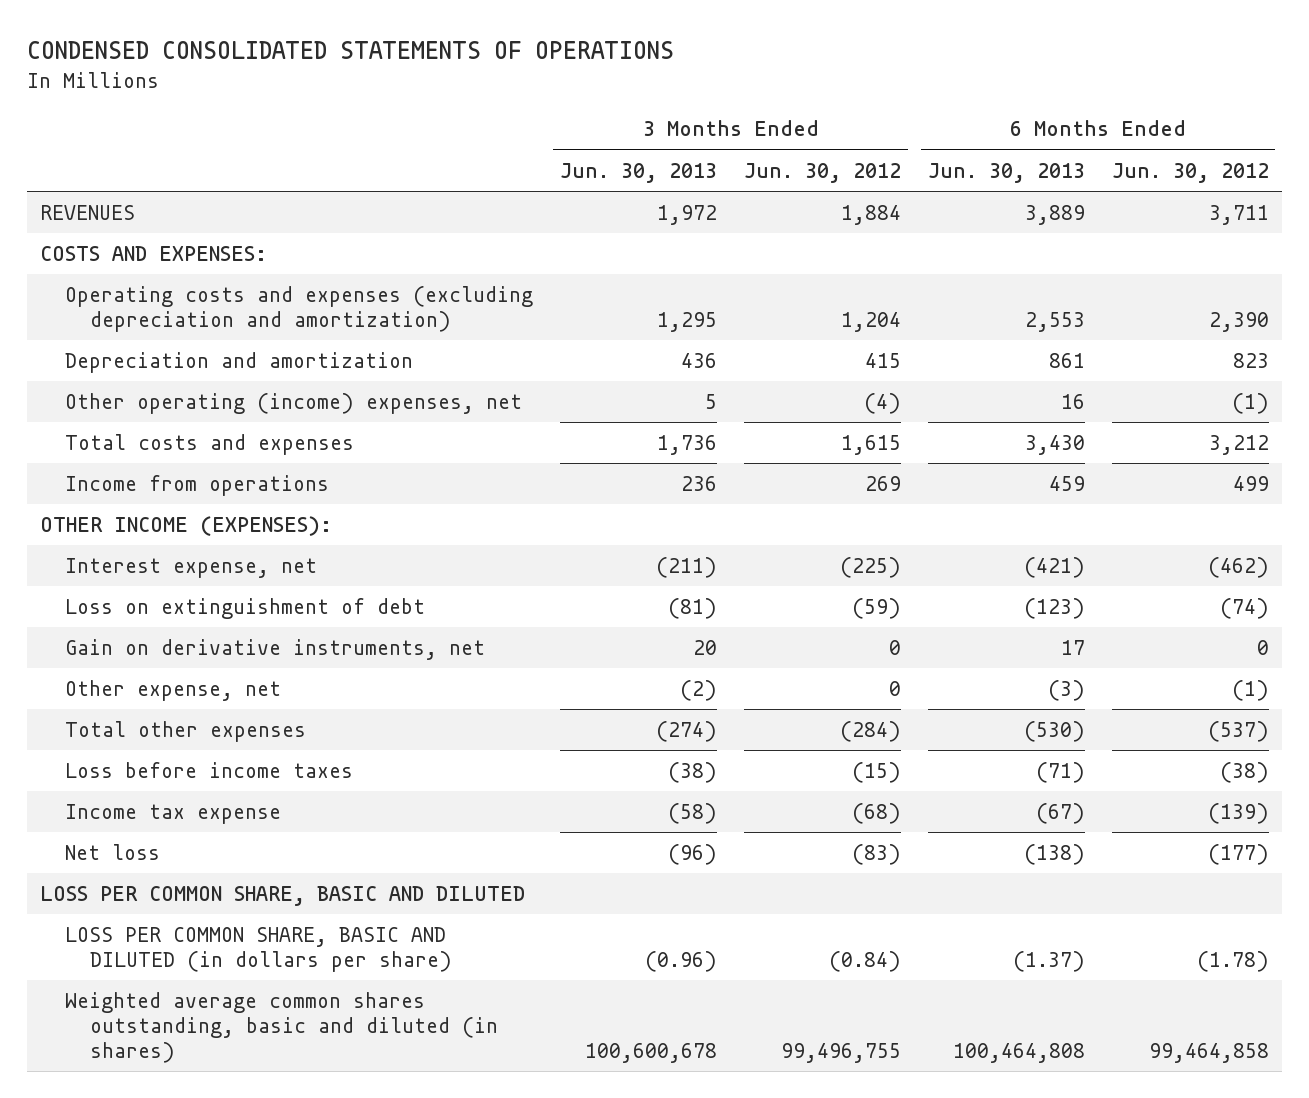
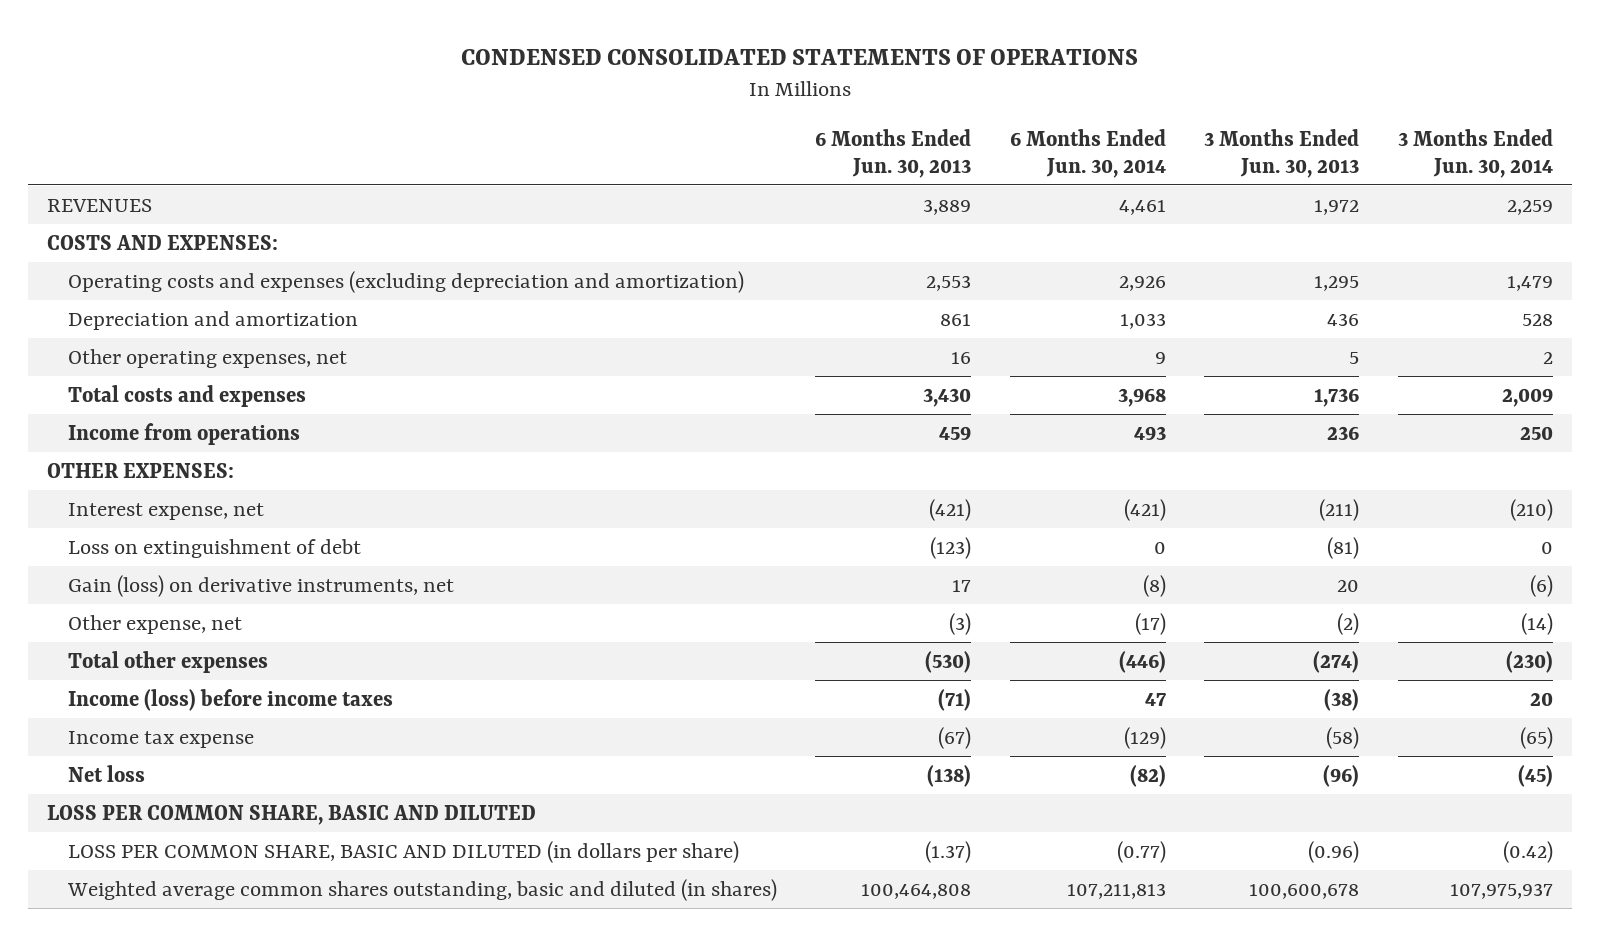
[743,162,901,183] Jun. 30, 2012 -> none
[1111,162,1269,183] Jun. 30, 2012 -> none
none -> [1009,128,1166,178] 6 Months Ended Jun. 30, 2014
none -> [1397,128,1553,178] 3 Months Ended Jun. 30, 2014
[65,392,523,414] Other operating (income) expenses, net -> [67,348,347,368] Other operating expenses, net
[40,515,333,536] OTHER INCOME (EXPENSES): -> [47,462,235,478] OTHER EXPENSES:
[65,638,486,660] Gain on derivative instruments, net -> [67,574,454,597] Gain (loss) on derivative instruments, net
[65,761,354,778] Loss before income taxes -> [67,688,393,711] Income (loss) before income taxes

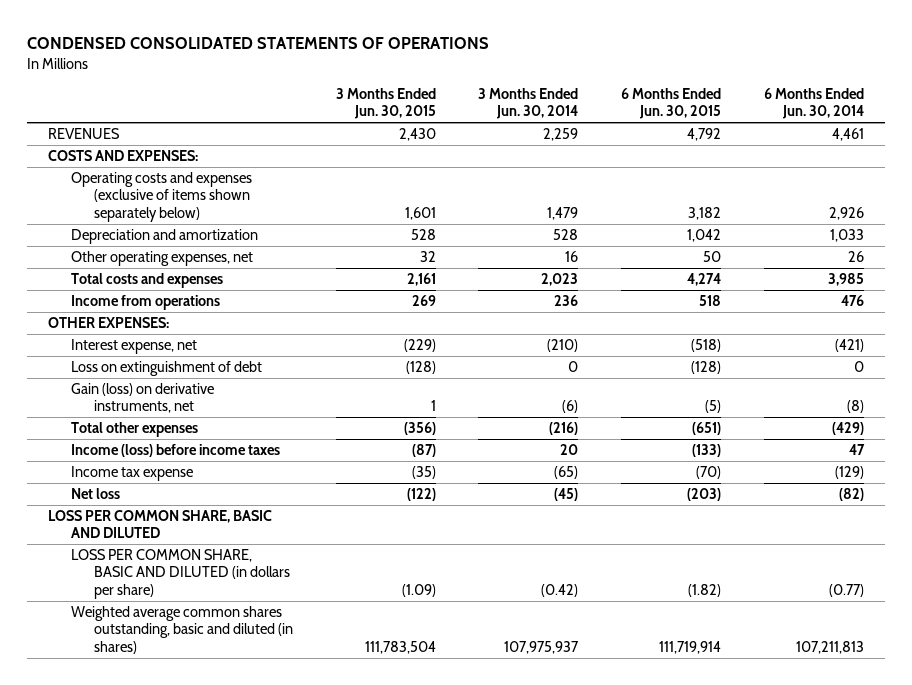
[815,128,972,178] 6 Months Ended Jun. 30, 2013 -> none
[1204,128,1360,178] 3 Months Ended Jun. 30, 2013 -> none
none -> [335,87,436,120] 3 Months Ended Jun. 30, 2015
none -> [621,87,722,120] 6 Months Ended Jun. 30, 2015
[67,270,744,293] Operating costs and expenses (excluding depreciation and amortization) -> [70,171,252,222] Operating costs and expenses (exclusive of items shown separately below)
[1154,351,1166,364] 9 -> [847,250,864,262] 26
[1542,351,1553,364] 2 -> [565,250,579,262] 16
[1117,387,1166,407] 3,968 -> [827,272,864,286] 3,985
[1501,387,1553,407] 2,009 -> [541,272,579,286] 2,023
[1133,425,1166,440] 493 -> [840,294,864,306] 476
[1519,425,1553,440] 250 -> [554,294,579,306] 236
[67,614,242,634] Other expense, net -> none
[1118,650,1166,673] (446) -> [831,421,864,435] (429)
[1505,650,1553,673] (230) -> [549,421,579,435] (216)

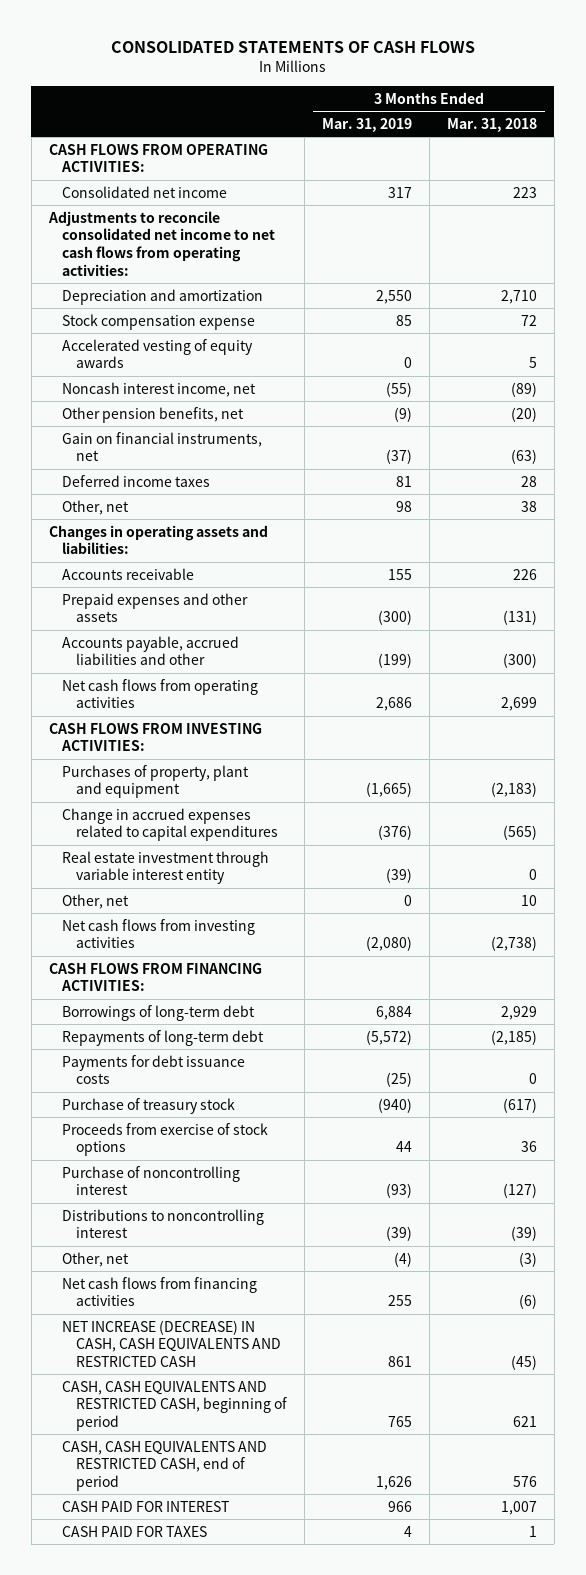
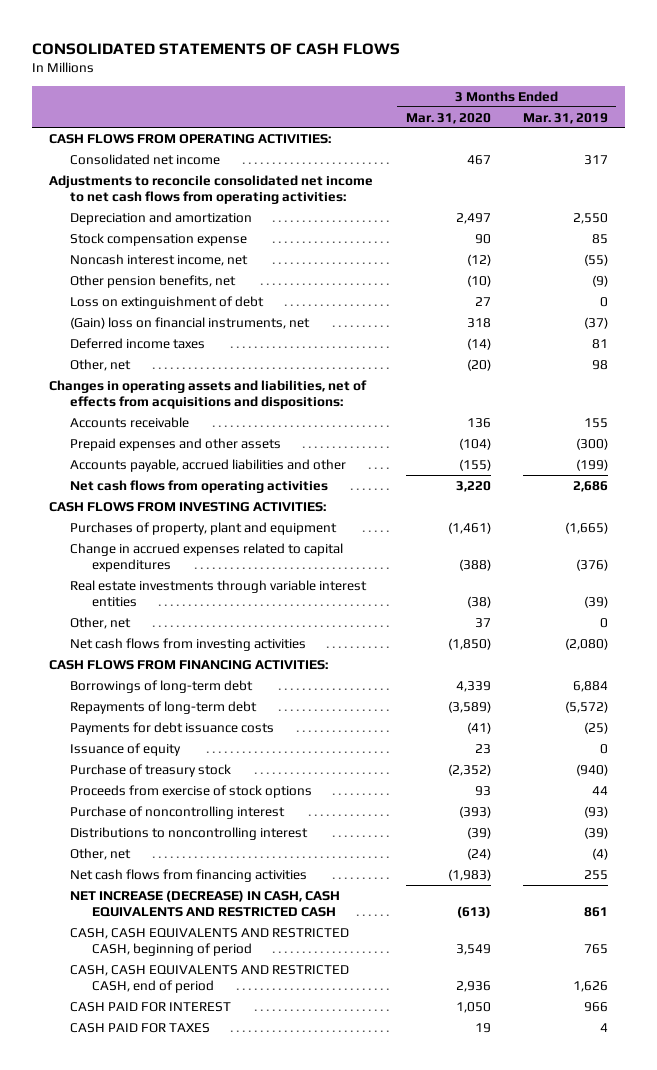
[446,117,537,132] Mar. 31, 2018 -> none
none -> [405,112,491,124] Mar. 31, 2020
[62,338,254,369] Accelerated vesting of equity awards -> none
none -> [70,295,265,309] Loss on extinguishment of debt
[62,431,263,462] Gain on financial instruments, net -> [70,316,311,329] (Gain) loss on financial instruments, net
[48,524,268,555] Changes in operating assets and liabilities: -> [48,379,367,409] Changes in operating assets and liabilities, net of effects from acquisitions and dispositions:
[62,850,270,885] Real estate investment through variable interest entity -> [70,579,368,607] Real estate investments through variable interest entities
none -> [70,742,182,756] Issuance of equity

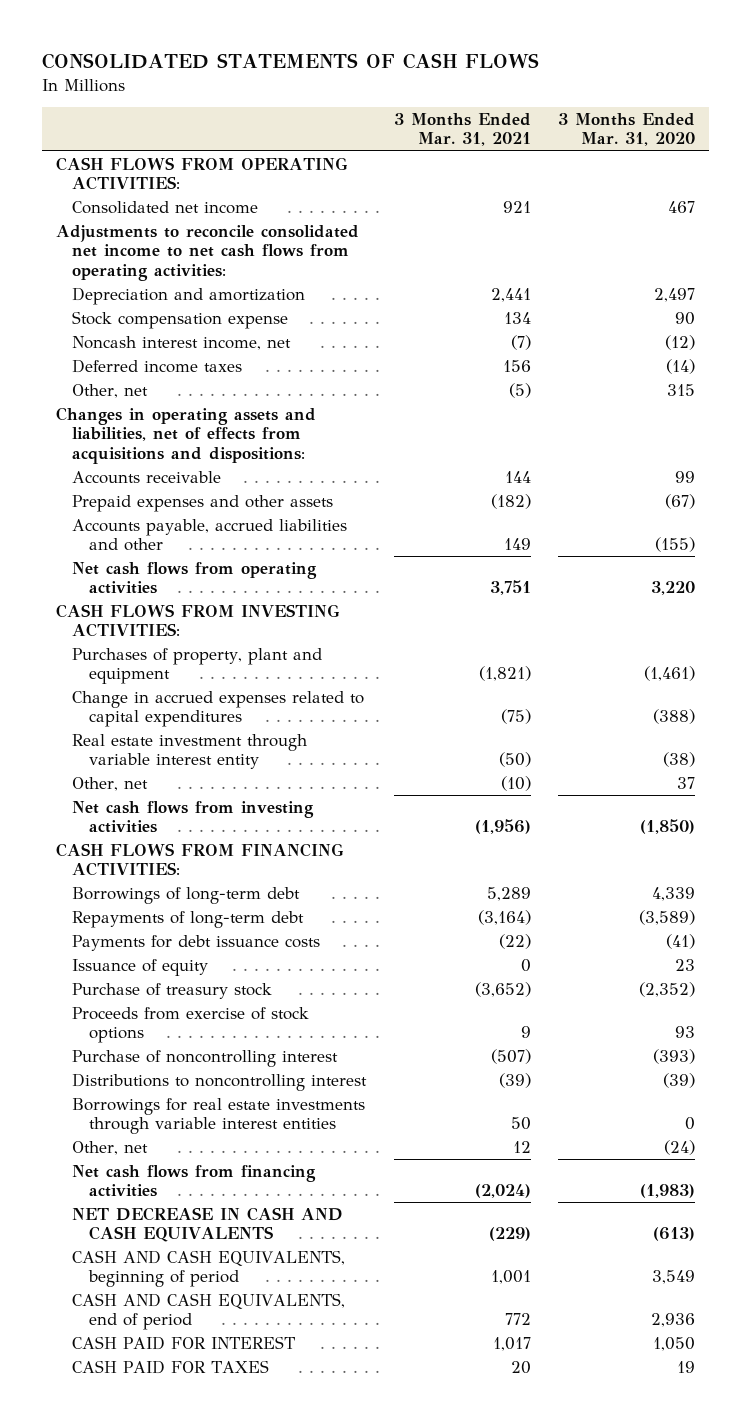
[523,112,609,124] Mar. 31, 2019 -> none
none -> [393,112,531,147] 3 Months Ended Mar. 31, 2021
[70,274,237,288] Other pension benefits, net -> none
[70,295,265,309] Loss on extinguishment of debt -> none
[70,316,311,329] (Gain) loss on financial instruments, net -> none
[466,358,491,371] (20) -> [667,383,696,396] 315
[466,417,491,428] 136 -> [675,470,696,483] 99
[458,437,491,450] (104) -> [665,493,696,509] (67)
[70,579,368,607] Real estate investments through variable interest entities -> [72,733,308,770] Real estate investment through variable interest entity
none -> [72,1097,366,1135] Borrowings for real estate investments through variable interest entities
[70,889,341,917] NET INCREASE (DECREASE) IN CASH, CASH EQUIVALENTS AND RESTRICTED CASH -> [72,1206,344,1243] NET DECREASE IN CASH AND CASH EQUIVALENTS
[70,927,350,956] CASH, CASH EQUIVALENTS AND RESTRICTED CASH, beginning of period -> [72,1249,346,1288] CASH AND CASH EQUIVALENTS, beginning of period
[70,964,350,993] CASH, CASH EQUIVALENTS AND RESTRICTED CASH, end of period -> [72,1292,346,1331] CASH AND CASH EQUIVALENTS, end of period

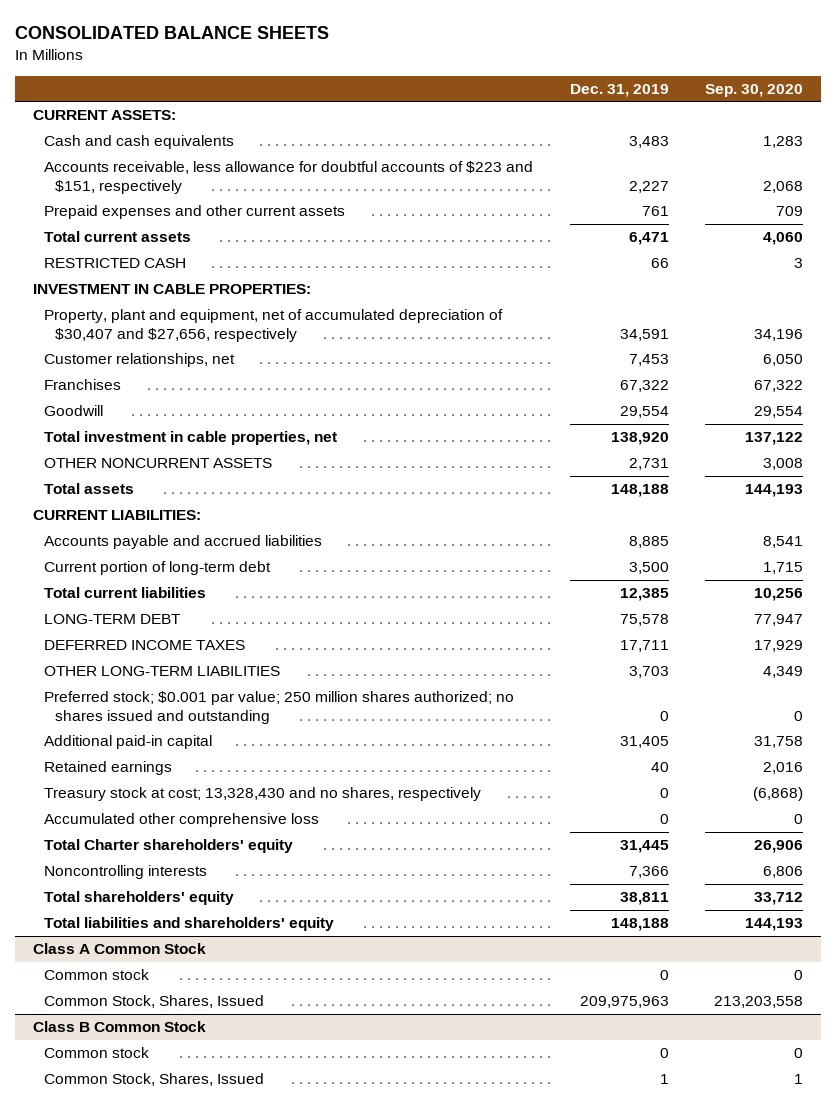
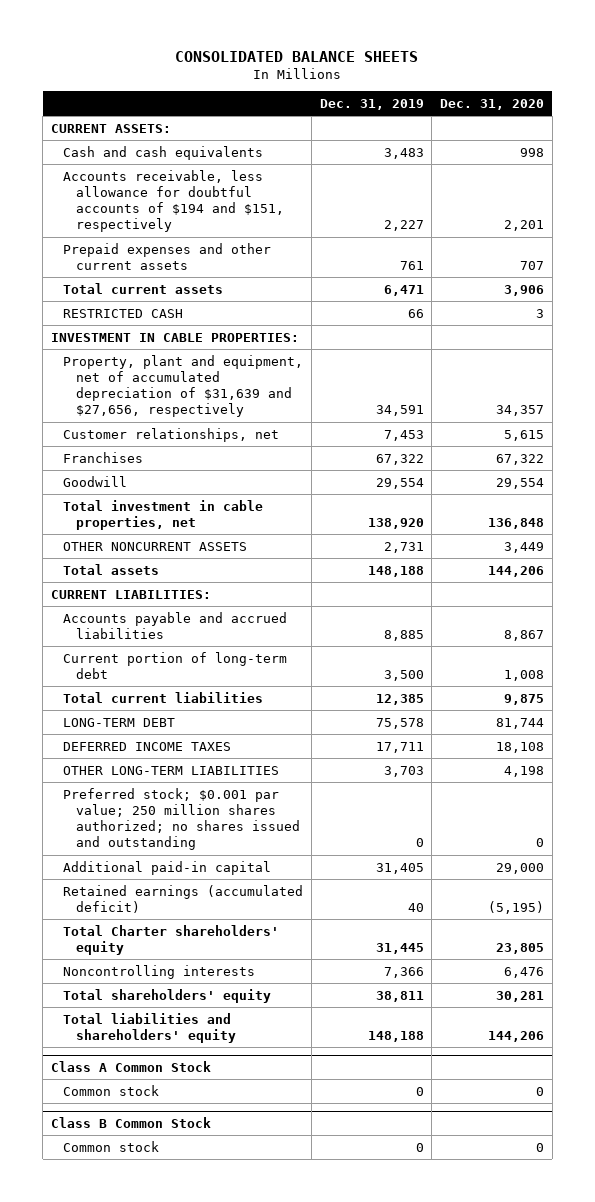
[704,84,803,98] Sep. 30, 2020 -> none
none -> [440,98,545,110] Dec. 31, 2020
[44,161,534,194] Accounts receivable, less allowance for doubtful accounts of $223 and $151, respectively -> [63,169,284,233] Accounts receivable, less allowance for doubtful accounts of $194 and $151, respectively
[44,309,504,342] Property, plant and equipment, net of accumulated depreciation of $30,407 and $27,656, respectively -> [63,354,304,418] Property, plant and equipment, net of accumulated depreciation of $31,639 and $27,656, respectively
[44,787,482,802] Treasury stock at cost; 13,328,430 and no shares, respectively -> none
[44,813,320,828] Accumulated other comprehensive loss -> none
[44,761,173,776] Retained earnings -> [63,884,304,913] Retained earnings (accumulated deficit)
[44,995,265,1009] Common Stock, Shares, Issued -> none
[44,1073,265,1087] Common Stock, Shares, Issued -> none

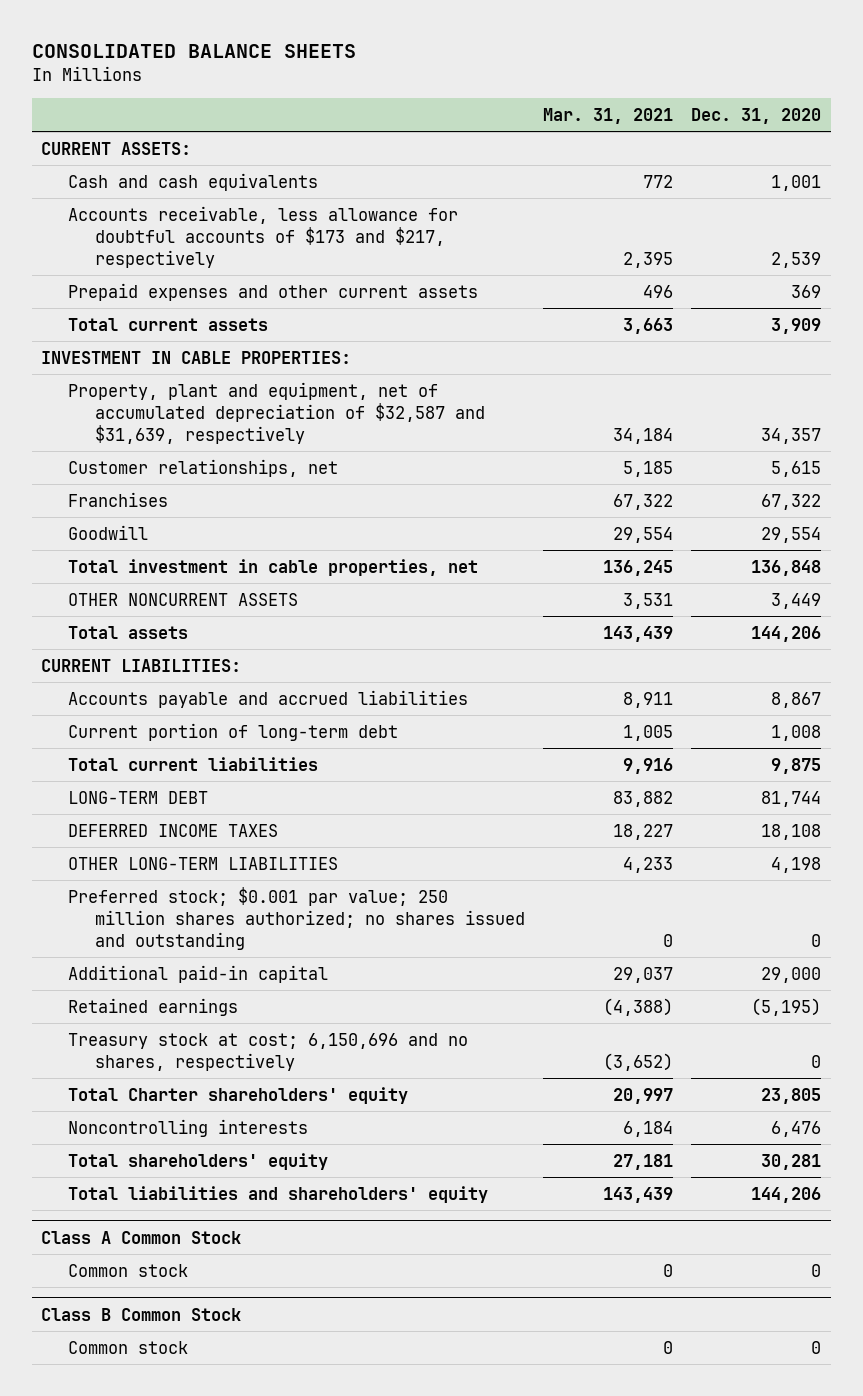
[319,98,424,110] Dec. 31, 2019 -> none
none -> [543,108,674,125] Mar. 31, 2021
[63,308,184,318] RESTRICTED CASH -> none
[520,147,545,157] 998 -> [771,174,822,191] 1,001
[63,169,284,233] Accounts receivable, less allowance for doubtful accounts of $194 and $151, respectively -> [67,205,458,268] Accounts receivable, less allowance for doubtful accounts of $173 and $217, respectively
[504,220,545,232] 2,201 -> [771,251,822,268] 2,539
[520,260,545,270] 707 -> [791,284,822,298] 369
[504,284,545,296] 3,906 -> [771,317,822,334] 3,909
[63,354,304,418] Property, plant and equipment, net of accumulated depreciation of $31,639 and $27,656, respectively -> [67,381,485,444] Property, plant and equipment, net of accumulated depreciation of $32,587 and $31,639, respectively
[63,884,304,913] Retained earnings (accumulated deficit) -> [67,997,238,1016] Retained earnings
none -> [67,1032,468,1071] Treasury stock at cost; 6,150,696 and no shares, respectively

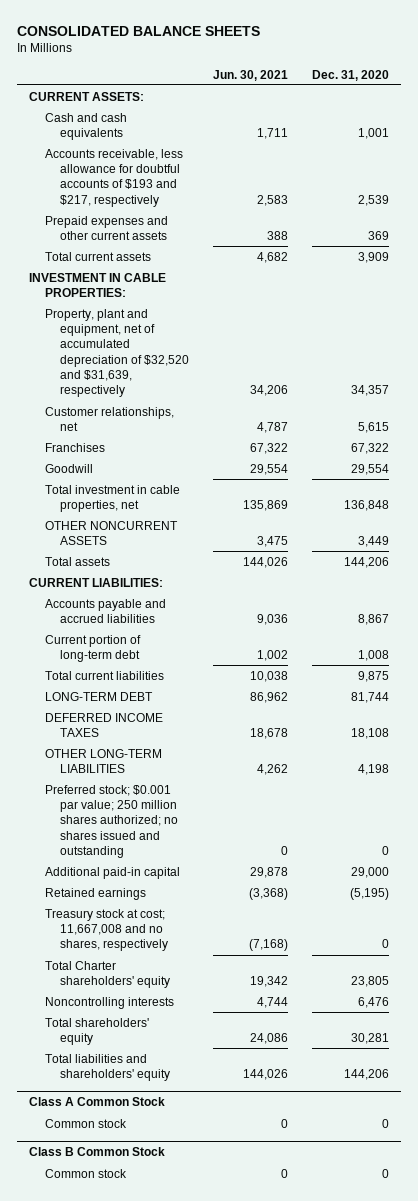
[543,108,674,125] Mar. 31, 2021 -> none
none -> [213,69,289,81] Jun. 30, 2021
[67,205,458,268] Accounts receivable, less allowance for doubtful accounts of $173 and $217, respectively -> [44,148,183,207] Accounts receivable, less allowance for doubtful accounts of $193 and $217, respectively
[67,381,485,444] Property, plant and equipment, net of accumulated depreciation of $32,587 and $31,639, respectively -> [44,308,190,398] Property, plant and equipment, net of accumulated depreciation of $32,520 and $31,639, respectively
[67,1032,468,1071] Treasury stock at cost; 6,150,696 and no shares, respectively -> [44,908,169,952] Treasury stock at cost; 11,667,008 and no shares, respectively

